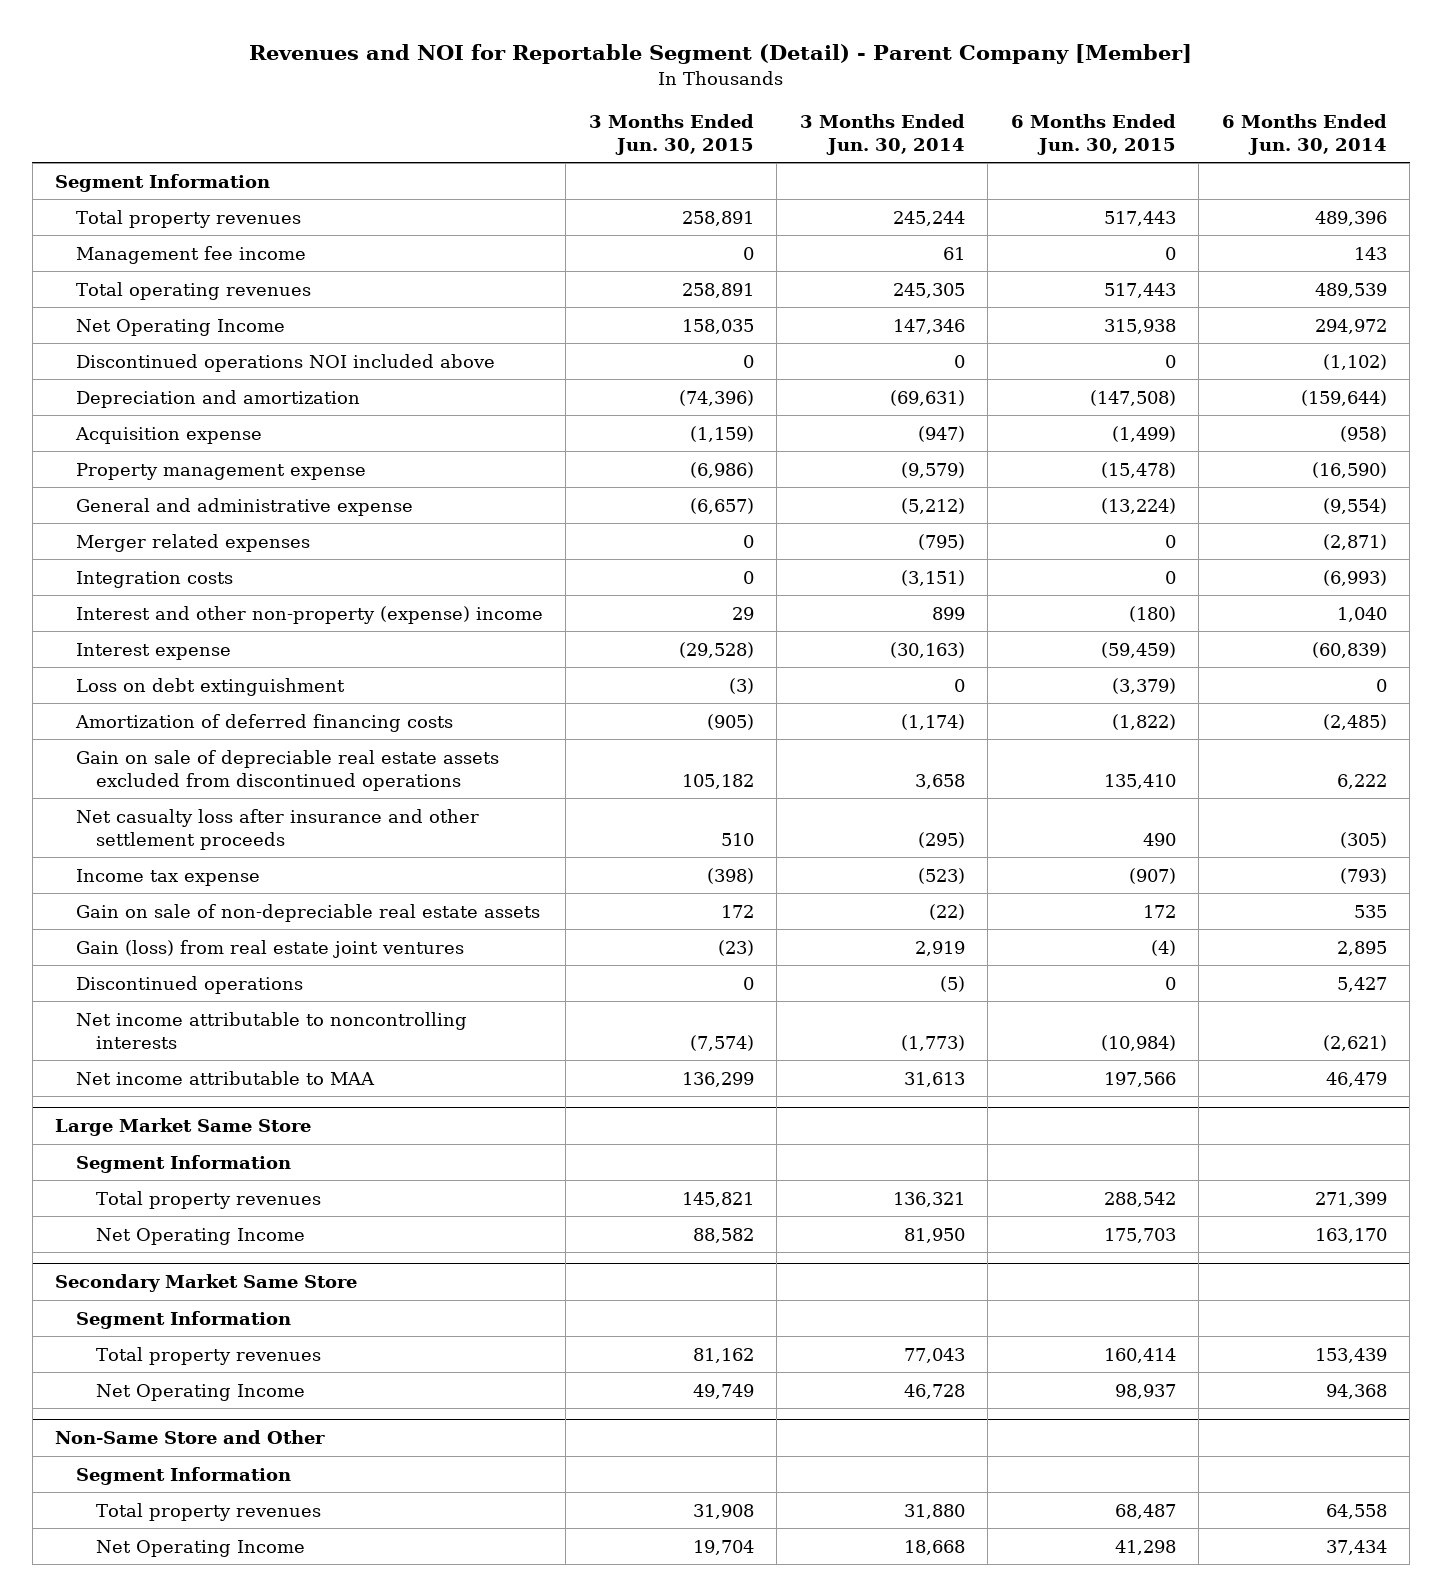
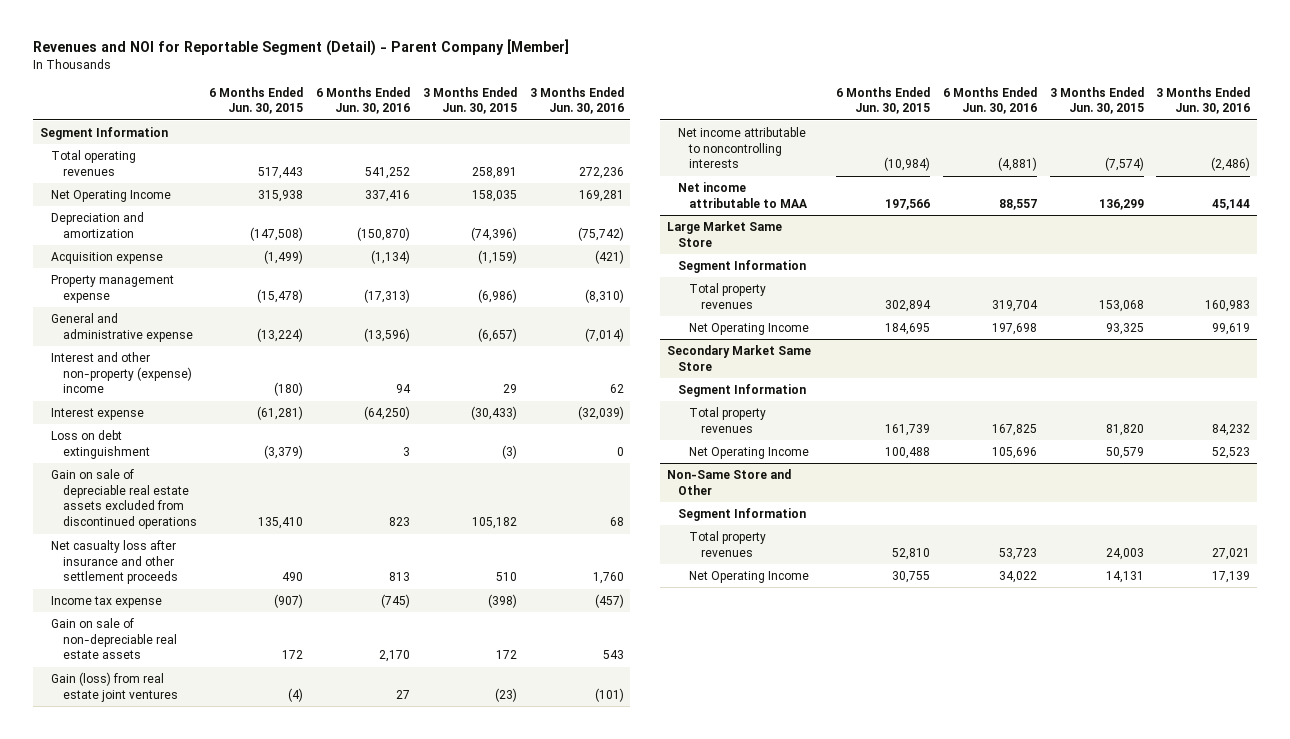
[799,113,965,155] 3 Months Ended Jun. 30, 2014 -> none
[1221,113,1387,155] 6 Months Ended Jun. 30, 2014 -> none
none -> [316,86,411,115] 6 Months Ended Jun. 30, 2016
none -> [529,86,624,115] 3 Months Ended Jun. 30, 2016
[75,209,301,228] Total property revenues -> none
[75,245,306,264] Management fee income -> none
[75,353,495,372] Discontinued operations NOI included above -> none
[75,533,310,552] Merger related expenses -> none
[75,570,233,588] Integration costs -> none
[678,641,754,658] (29,528) -> [470,406,517,421] (30,433)
[1100,641,1176,658] (59,459) -> [257,406,304,421] (61,281)
[74,713,453,732] Amortization of deferred financing costs -> none
[75,975,303,994] Discontinued operations -> none
[681,1191,754,1207] 145,821 -> [1098,299,1144,312] 153,068
[1103,1191,1176,1207] 288,542 -> [885,299,932,312] 302,894
[692,1227,754,1243] 88,582 -> [1105,323,1144,336] 93,325
[1103,1227,1176,1243] 175,703 -> [885,323,931,336] 184,695
[692,1347,754,1363] 81,162 -> [1105,423,1144,436] 81,820
[1103,1347,1176,1363] 160,414 -> [885,423,931,436] 161,739
[692,1383,754,1399] 49,749 -> [1105,447,1144,460] 50,579
[1114,1383,1176,1399] 98,937 -> [885,447,931,460] 100,488
[692,1503,754,1519] 31,908 -> [1105,547,1144,560] 24,003
[1114,1503,1176,1519] 68,487 -> [892,547,931,560] 52,810
[692,1539,754,1555] 19,704 -> [1105,571,1144,584] 14,131
[1114,1539,1176,1555] 41,298 -> [892,571,931,584] 30,755

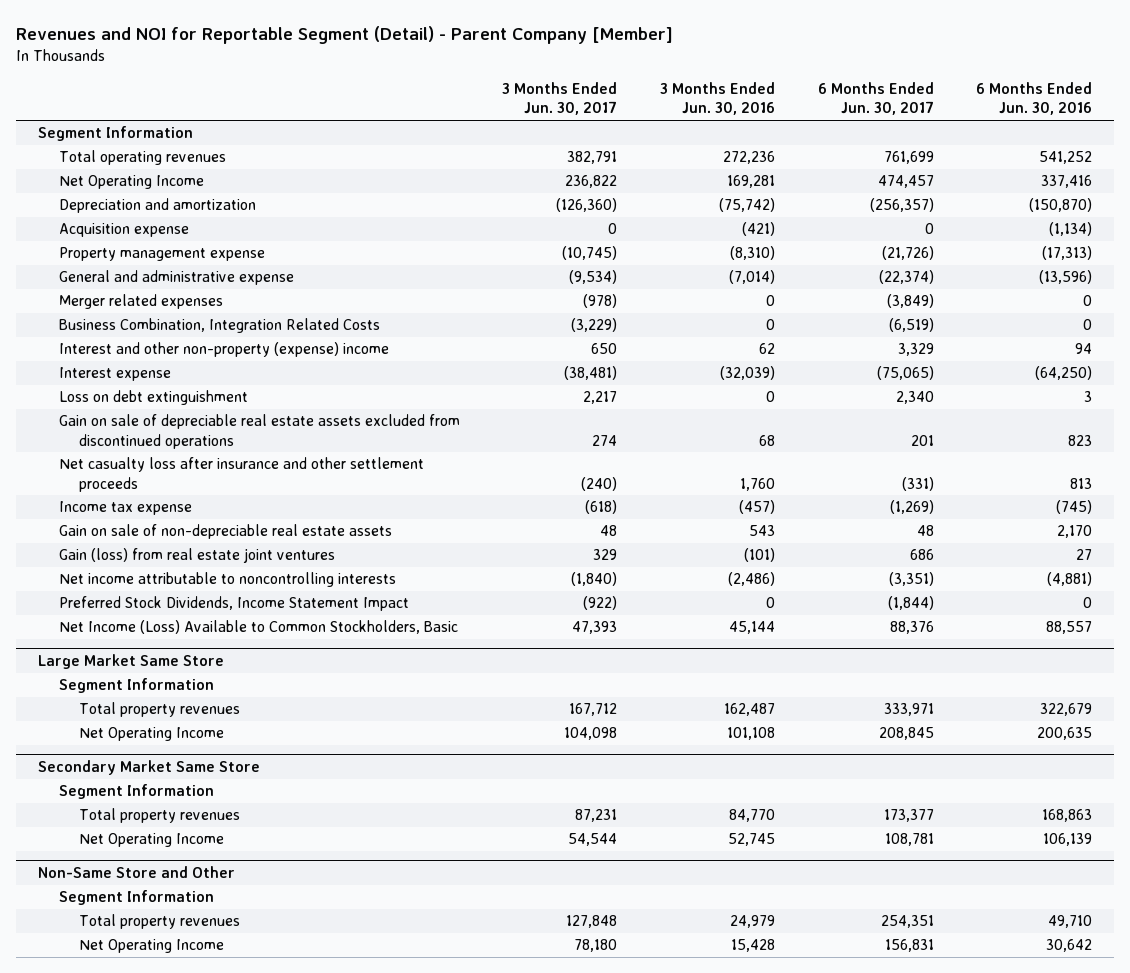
[209,86,304,115] 6 Months Ended Jun. 30, 2015 -> none
[422,86,517,115] 3 Months Ended Jun. 30, 2015 -> none
none -> [502,81,618,116] 3 Months Ended Jun. 30, 2017
none -> [817,81,934,116] 6 Months Ended Jun. 30, 2017
none -> [58,294,223,310] Merger related expenses
none -> [58,318,380,334] Business Combination, Integration Related Costs
none -> [58,596,409,612] Preferred Stock Dividends, Income Statement Impact
[677,182,809,208] Net income attributable to MAA -> [58,620,458,635] Net Income (Loss) Available to Common Stockholders, Basic
[991,299,1038,312] 319,704 -> [1040,703,1093,717] 322,679
[1205,299,1251,312] 160,983 -> [723,703,775,717] 162,487
[991,323,1037,336] 197,698 -> [1037,727,1093,741] 200,635
[1212,323,1251,336] 99,619 -> [726,727,775,741] 101,108
[991,423,1037,436] 167,825 -> [1042,809,1093,823] 168,863
[1212,423,1251,436] 84,232 -> [728,809,775,823] 84,770
[991,447,1037,460] 105,696 -> [1043,833,1093,847] 106,139
[1212,447,1251,460] 52,523 -> [727,833,775,847] 52,745
[998,547,1037,560] 53,723 -> [1048,915,1093,929] 49,710
[1212,547,1251,560] 27,021 -> [729,915,775,929] 24,979
[998,571,1037,584] 34,022 -> [1046,939,1093,953] 30,642
[1212,571,1251,584] 17,139 -> [730,939,775,953] 15,428

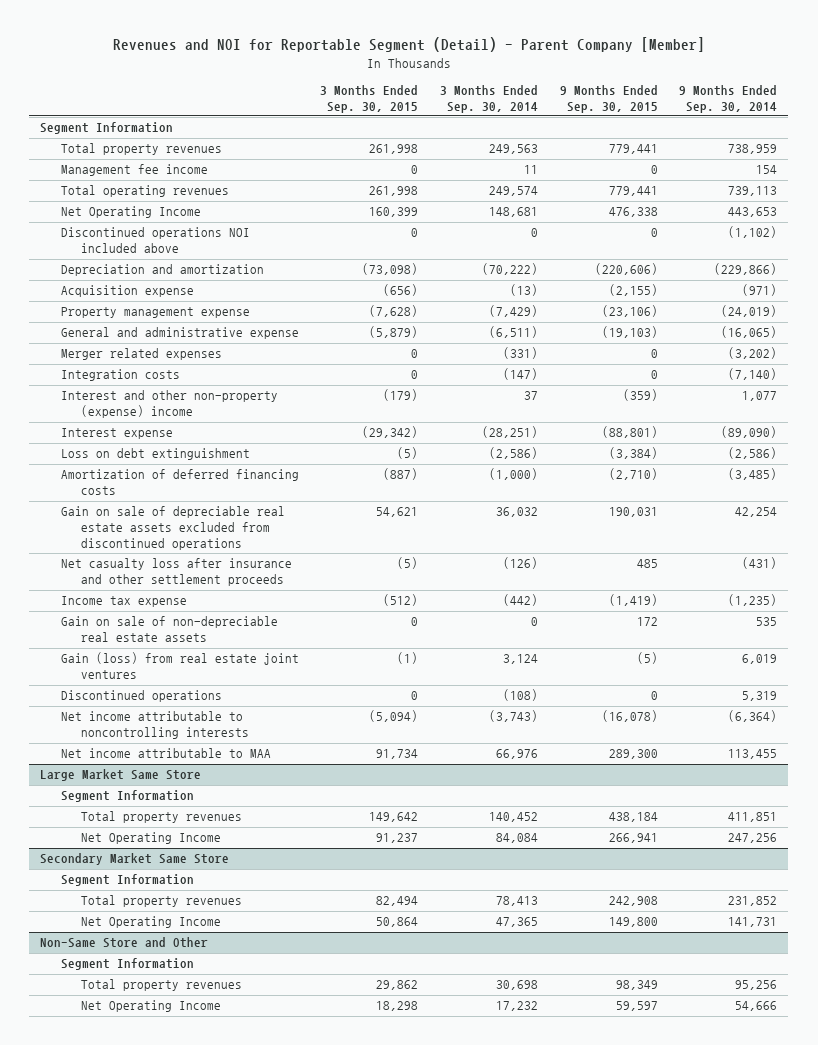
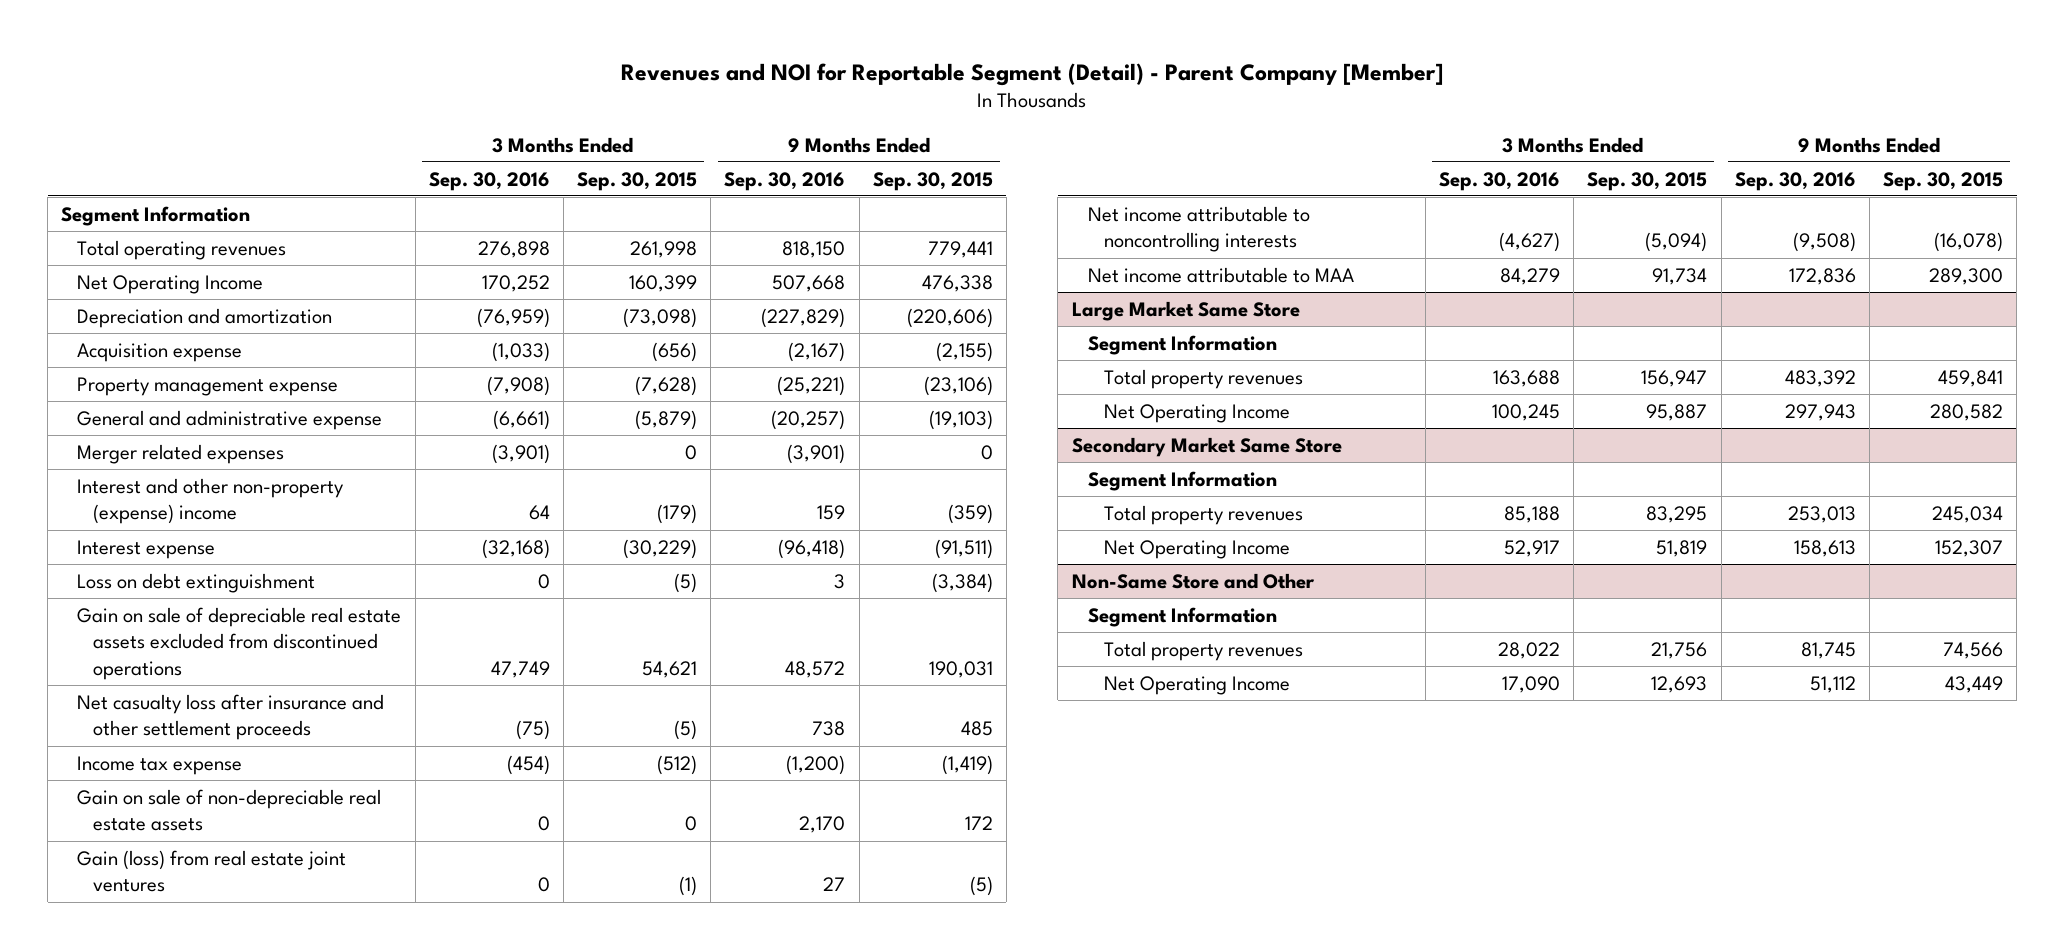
[439,84,538,113] 3 Months Ended Sep. 30, 2014 -> none
[679,84,778,113] 9 Months Ended Sep. 30, 2014 -> none
none -> [428,171,550,191] Sep. 30, 2016
none -> [724,171,846,191] Sep. 30, 2016
[60,143,222,156] Total property revenues -> none
[60,164,208,177] Management fee income -> none
[60,227,250,254] Discontinued operations NOI included above -> none
[60,369,180,382] Integration costs -> none
[362,426,419,439] (29,342) -> [623,538,698,559] (30,229)
[601,426,658,439] (88,801) -> [934,538,993,559] (91,511)
[60,469,299,496] Amortization of deferred financing costs -> none
[60,690,222,703] Discontinued operations -> none
[369,812,419,823] 149,642 -> [1641,369,1708,387] 156,947
[608,812,658,823] 438,184 -> [1938,369,2004,387] 459,841
[376,833,419,844] 91,237 -> [1646,403,1708,421] 95,887
[608,833,658,844] 266,941 -> [1930,403,2004,421] 280,582
[376,896,419,907] 82,494 -> [1646,505,1708,523] 83,295
[608,896,658,907] 242,908 -> [1932,505,2004,523] 245,034
[376,917,419,928] 50,864 -> [1656,539,1708,557] 51,819
[608,917,658,928] 149,800 -> [1935,539,2004,557] 152,307
[376,980,419,991] 29,862 -> [1651,641,1708,659] 21,756
[615,980,658,991] 98,349 -> [1943,641,2004,659] 74,566
[376,1001,419,1012] 18,298 -> [1651,675,1708,693] 12,693
[615,1001,658,1012] 59,597 -> [1945,675,2004,693] 43,449

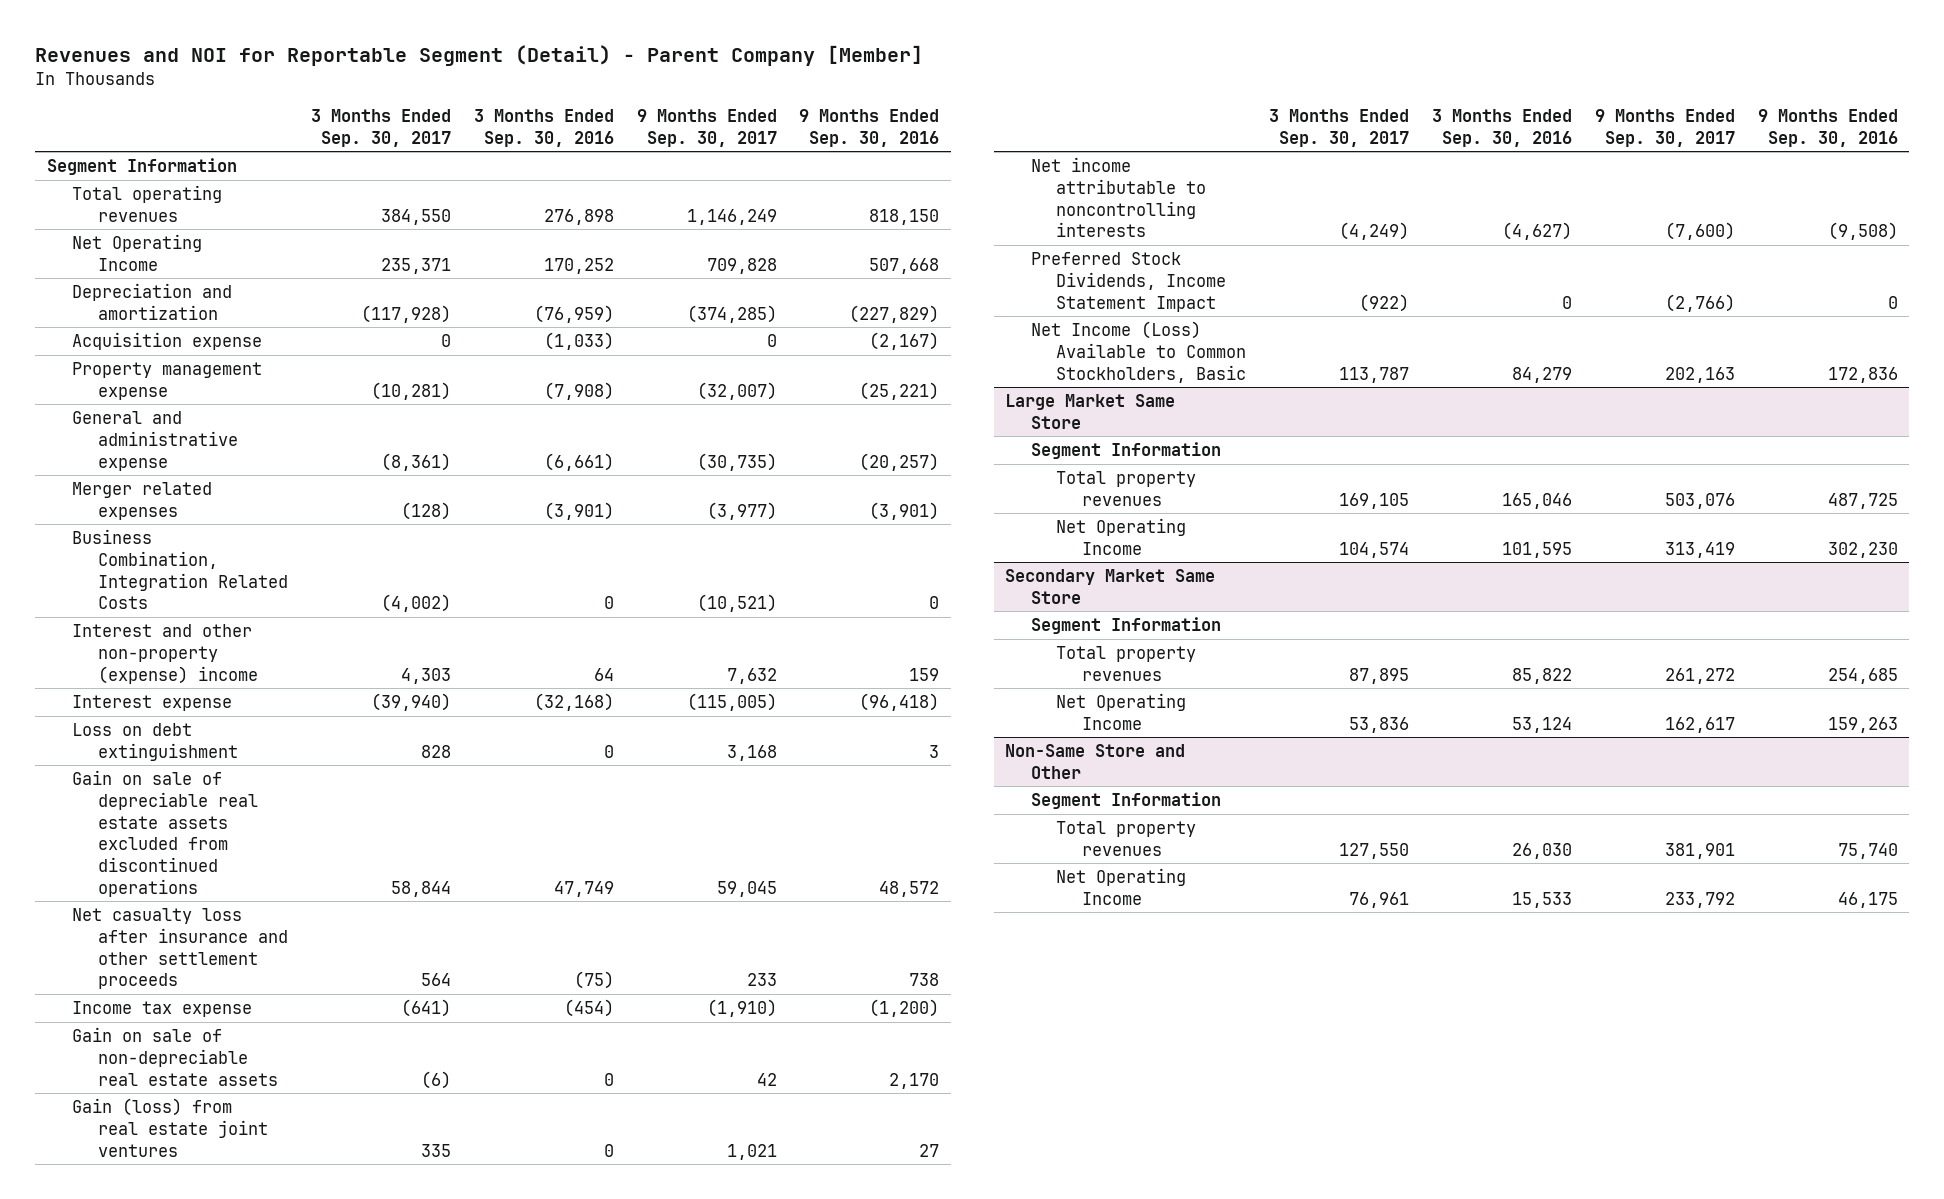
[577,171,698,191] Sep. 30, 2015 -> none
[872,171,993,191] Sep. 30, 2015 -> none
none -> [310,108,451,147] 3 Months Ended Sep. 30, 2017
none -> [636,108,777,147] 9 Months Ended Sep. 30, 2017
none -> [72,529,288,610] Business Combination, Integration Related Costs
none -> [1030,252,1227,312] Preferred Stock Dividends, Income Statement Impact
[1087,266,1354,283] Net income attributable to MAA -> [1030,321,1247,383] Net Income (Loss) Available to Common Stockholders, Basic
[1492,369,1560,387] 163,688 -> [1501,492,1572,509] 165,046
[1784,369,1856,387] 483,392 -> [1827,492,1898,509] 487,725
[1491,403,1560,421] 100,245 -> [1501,541,1572,558] 101,595
[1784,403,1856,421] 297,943 -> [1827,541,1898,558] 302,230
[1503,505,1560,523] 85,188 -> [1511,667,1572,684] 85,822
[1787,505,1856,523] 253,013 -> [1827,667,1898,684] 254,685
[1503,539,1560,557] 52,917 -> [1511,716,1572,733] 53,124
[1793,539,1856,557] 158,613 -> [1827,716,1898,733] 159,263
[1497,641,1560,659] 28,022 -> [1511,842,1572,859] 26,030
[1800,641,1856,659] 81,745 -> [1837,842,1898,859] 75,740
[1501,675,1560,693] 17,090 -> [1511,891,1572,908] 15,533
[1809,675,1856,693] 51,112 -> [1837,891,1898,908] 46,175

